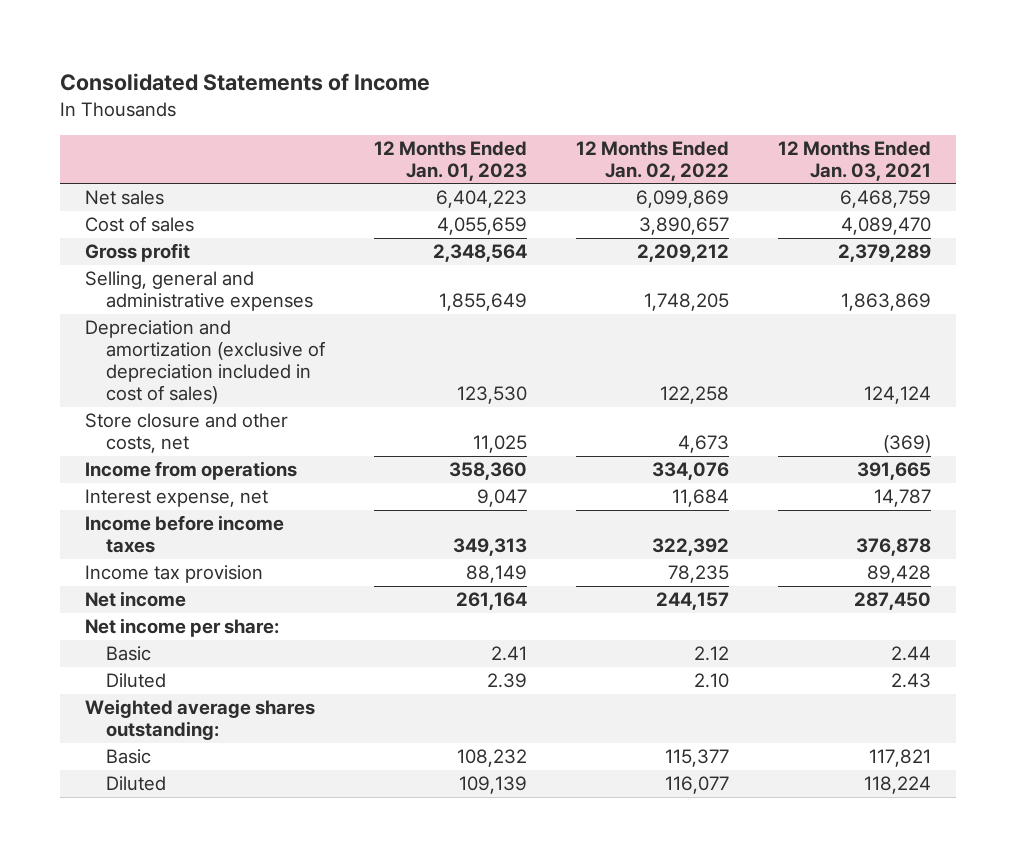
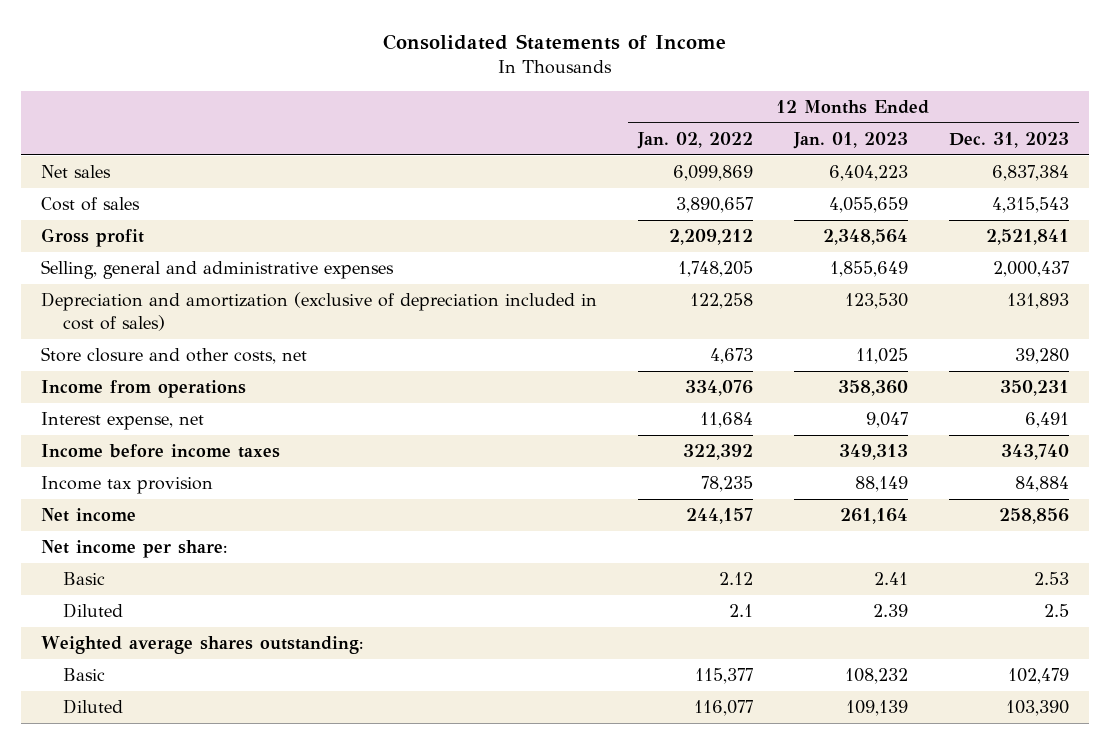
[778,140,932,181] 12 Months Ended Jan. 03, 2021 -> none
none -> [948,131,1069,148] Dec. 31, 2023
[694,673,730,689] 2.10 -> [728,604,753,618] 2.1

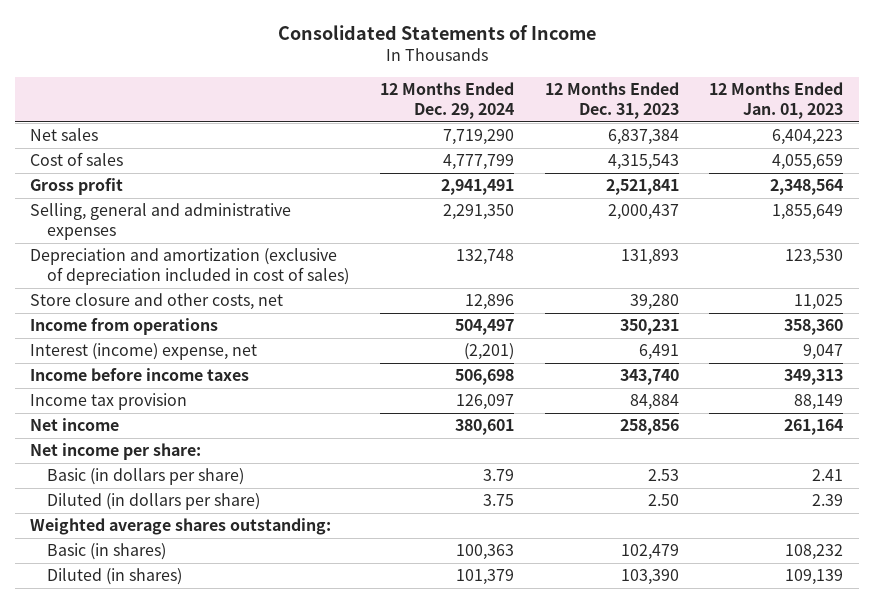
[636,131,753,149] Jan. 02, 2022 -> none
none -> [380,82,515,120] 12 Months Ended Dec. 29, 2024
[41,412,205,431] Interest expense, net -> [30,343,258,361] Interest (income) expense, net
[62,572,105,586] Basic -> [47,468,245,486] Basic (in dollars per share)
[62,603,123,619] Diluted -> [47,493,261,511] Diluted (in dollars per share)
[1043,604,1069,618] 2.5 -> [647,494,679,507] 2.50
[62,668,105,682] Basic -> [47,543,167,561] Basic (in shares)
[62,699,123,715] Diluted -> [47,568,183,586] Diluted (in shares)

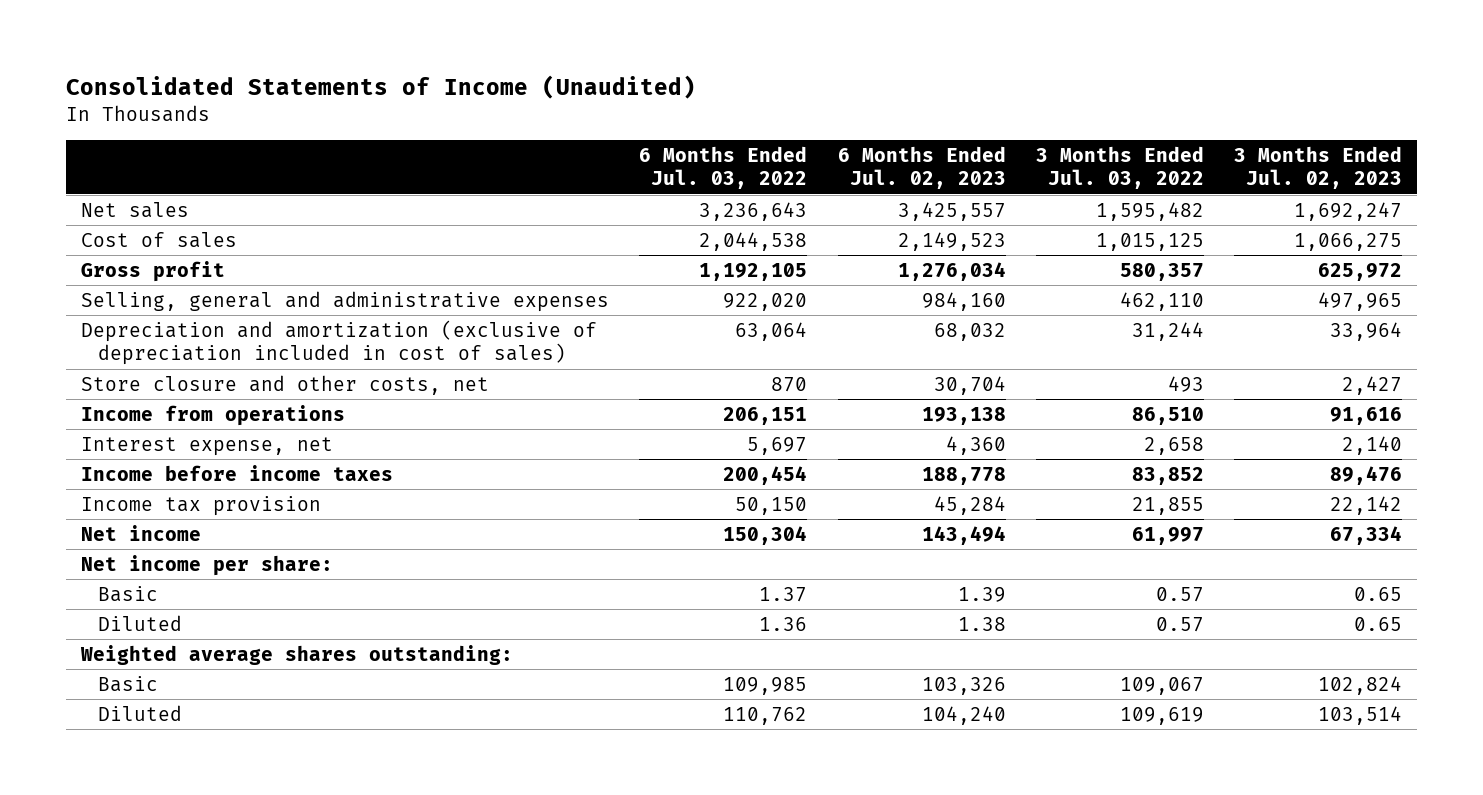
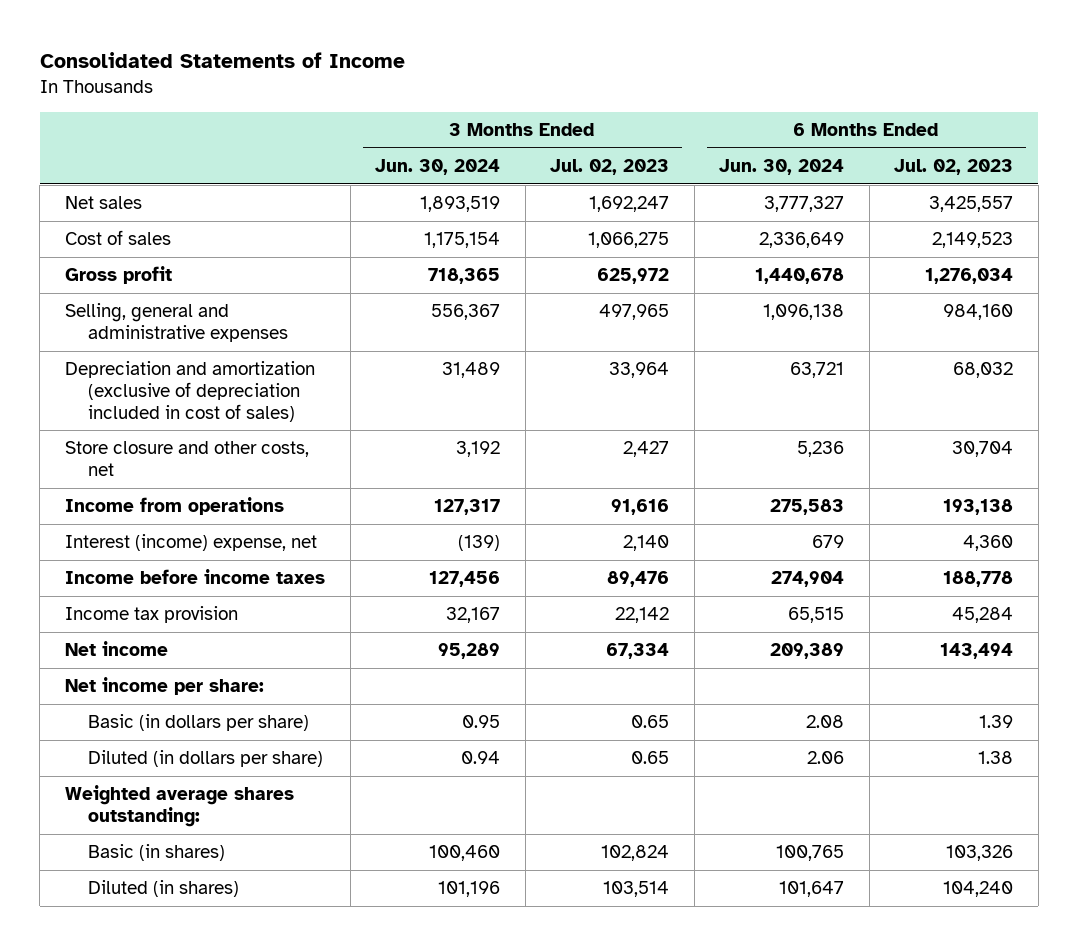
[66,75,697,100] Consolidated Statements of Income (Unaudited) -> [39,52,405,69] Consolidated Statements of Income
[639,145,808,190] 6 Months Ended Jul. 03, 2022 -> none
[1035,145,1204,190] 3 Months Ended Jul. 03, 2022 -> none
none -> [375,159,501,176] Jun. 30, 2024
none -> [719,159,845,176] Jun. 30, 2024
[81,436,334,456] Interest expense, net -> [64,534,317,552] Interest (income) expense, net
[98,585,159,602] Basic -> [87,714,309,732] Basic (in dollars per share)
[98,614,183,631] Diluted -> [87,750,323,768] Diluted (in dollars per share)
[98,675,159,692] Basic -> [87,844,225,862] Basic (in shares)
[98,704,183,721] Diluted -> [87,880,239,898] Diluted (in shares)

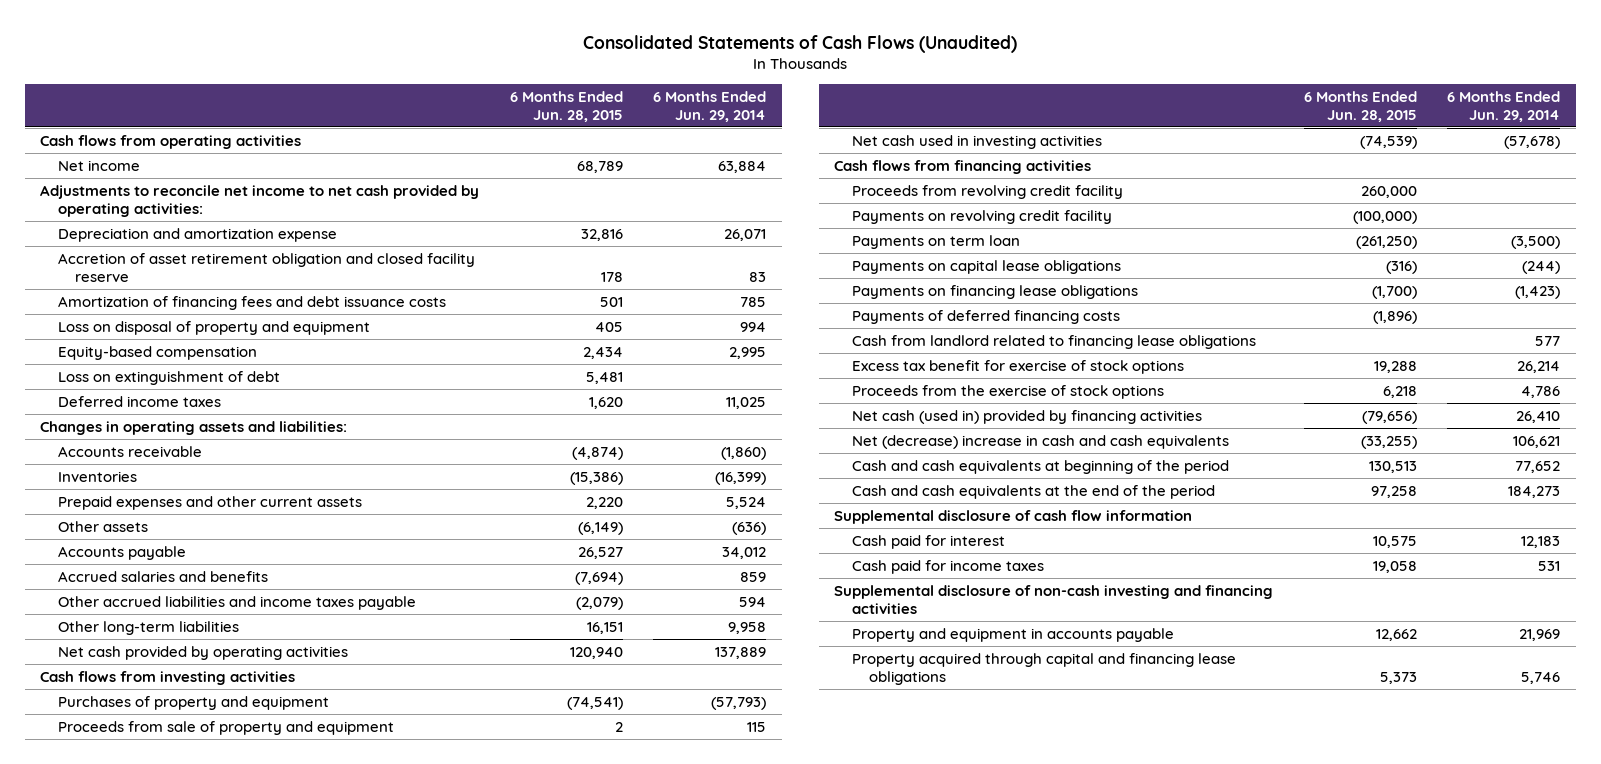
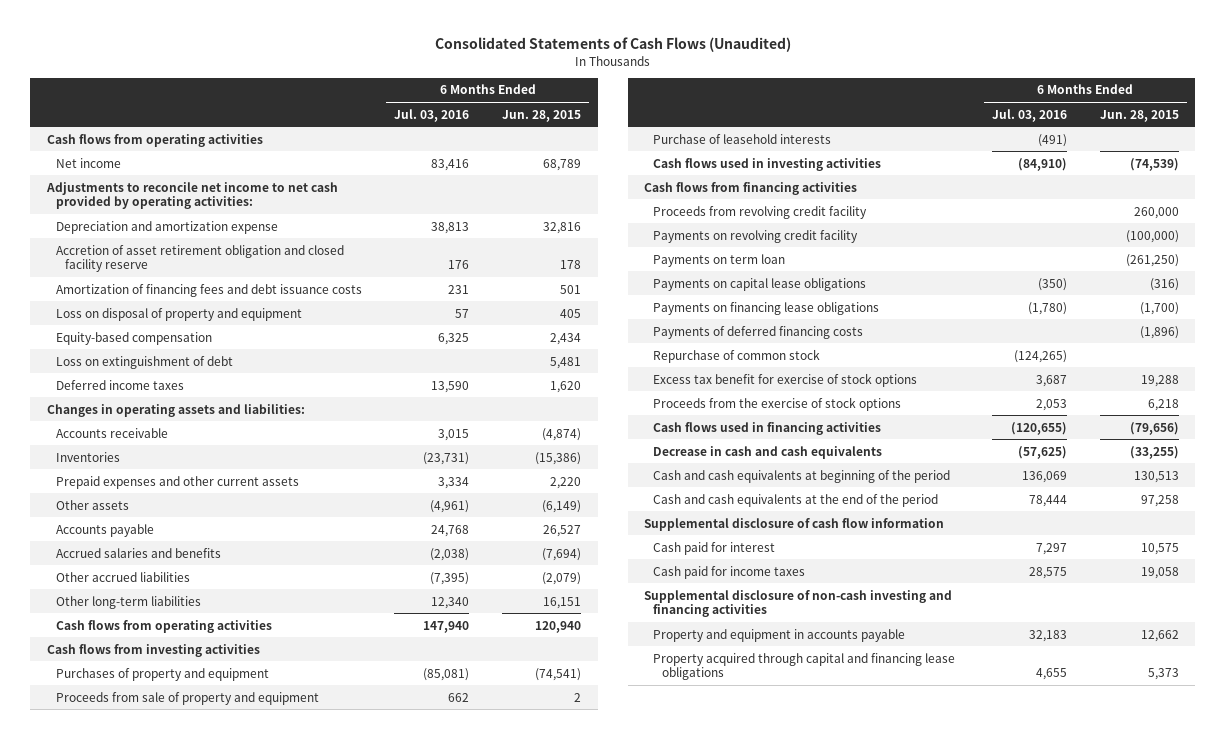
[653,90,767,122] 6 Months Ended Jun. 29, 2014 -> none
none -> [394,108,470,122] Jul. 03, 2016
[57,595,416,610] Other accrued liabilities and income taxes payable -> [55,571,190,582] Other accrued liabilities
[57,645,348,660] Net cash provided by operating activities -> [55,619,272,633] Cash flows from operating activities
none -> [653,133,832,144] Purchase of leasehold interests
[851,134,1102,149] Net cash used in investing activities -> [653,157,882,171] Cash flows used in investing activities
[851,334,1256,349] Cash from landlord related to financing lease obligations -> none
none -> [653,348,821,363] Repurchase of common stock
[851,409,1202,424] Net cash (used in) provided by financing activities -> [653,421,882,435] Cash flows used in financing activities
[851,434,1229,449] Net (decrease) increase in cash and cash equivalents -> [653,445,883,459] Decrease in cash and cash equivalents

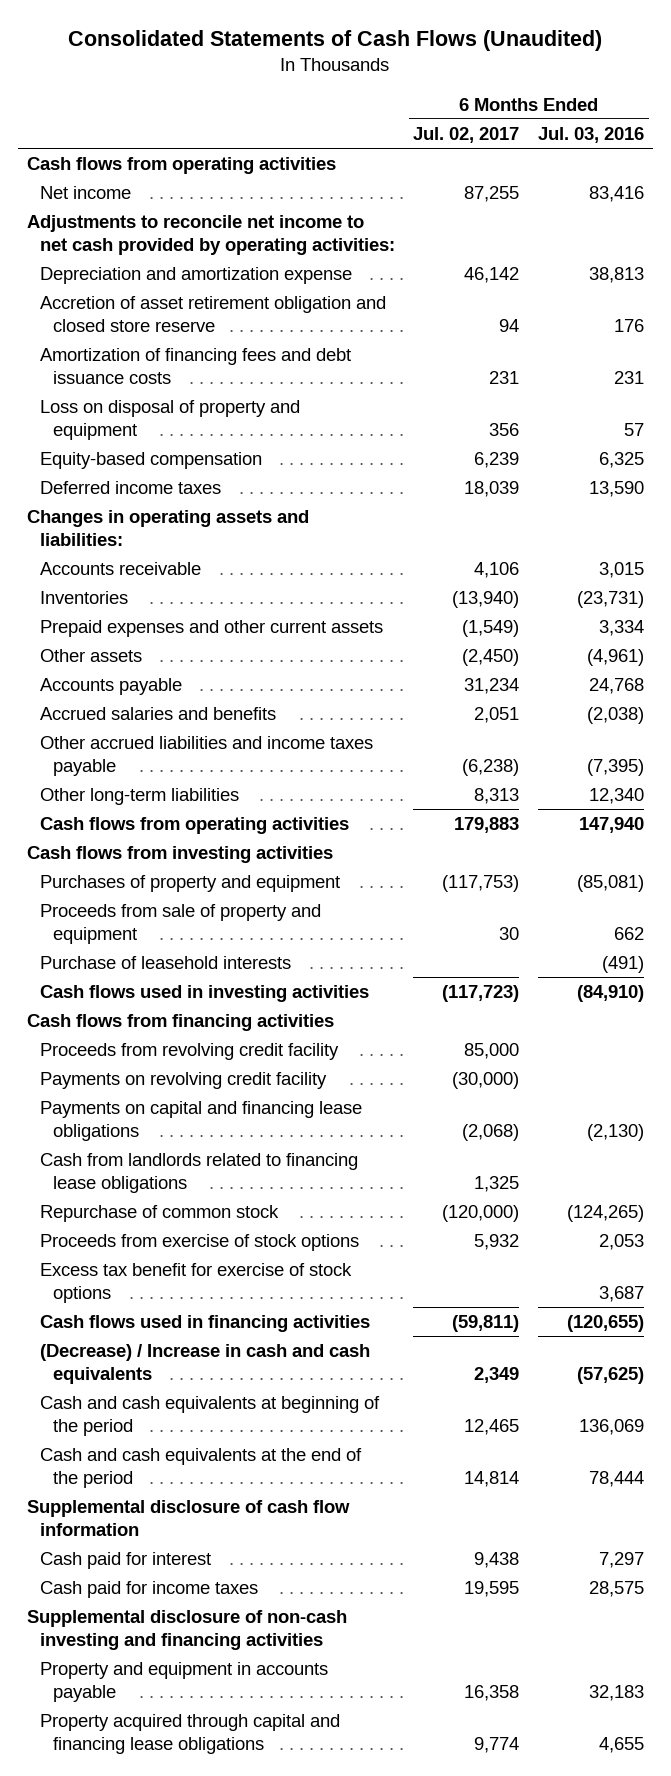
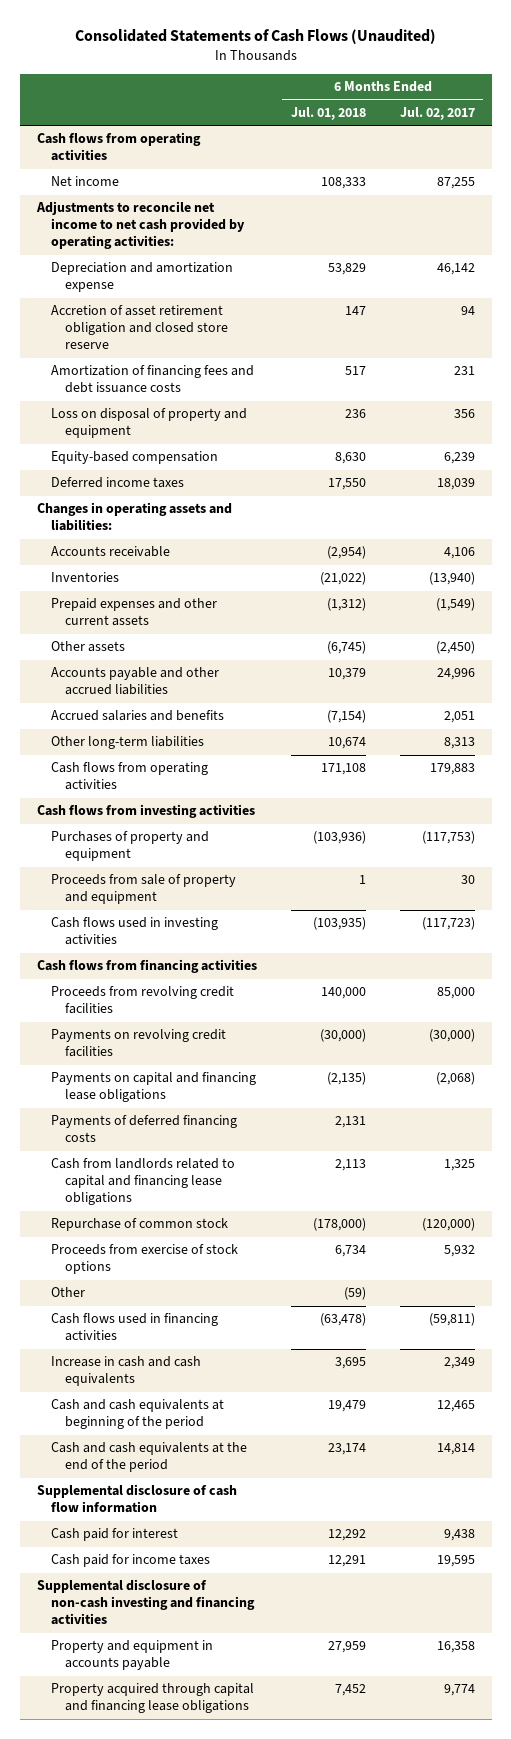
[538,126,645,143] Jul. 03, 2016 -> none
none -> [290,107,366,121] Jul. 01, 2018
[39,677,182,695] Accounts payable -> none
none -> [50,667,219,696] Accounts payable and other accrued liabilities
[39,735,373,776] Other accrued liabilities and income taxes payable -> none
[39,955,291,969] Purchase of leasehold interests -> none
[39,1042,339,1060] Proceeds from revolving credit facility -> [50,986,234,1015] Proceeds from revolving credit facilities
[39,1071,327,1089] Payments on revolving credit facility -> [50,1029,226,1058] Payments on revolving credit facilities
none -> [50,1115,237,1143] Payments of deferred financing costs
[39,1152,358,1193] Cash from landlords related to financing lease obligations -> [50,1158,235,1206] Cash from landlords related to capital and financing lease obligations
[39,1262,352,1303] Excess tax benefit for exercise of stock options -> none
none -> [50,1287,85,1298] Other
[39,1343,370,1384] (Decrease) / Increase in cash and cash equivalents -> [50,1356,201,1387] Increase in cash and cash equivalents

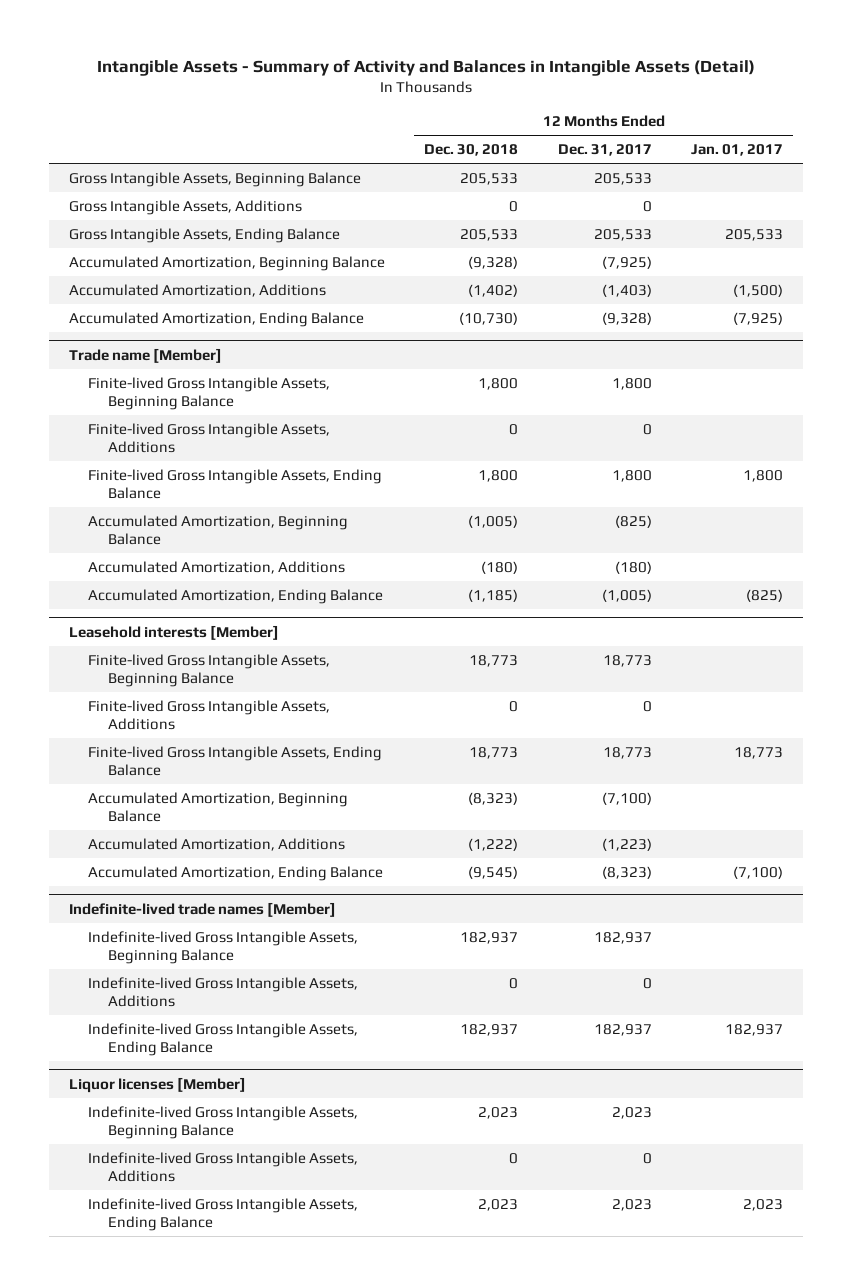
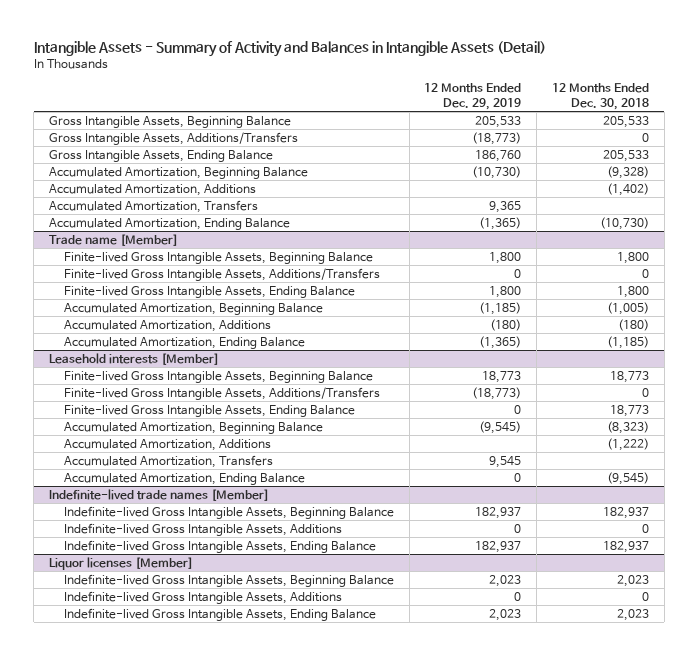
[557,144,652,157] Dec. 31, 2017 -> none
[691,144,784,157] Jan. 01, 2017 -> none
none -> [424,83,522,110] 12 Months Ended Dec. 29, 2019
[68,199,302,215] Gross Intangible Assets, Additions -> [48,131,298,145] Gross Intangible Assets, Additions/Transfers
none -> [48,199,258,213] Accumulated Amortization, Transfers
[88,422,331,453] Finite-lived Gross Intangible Assets, Additions -> [63,267,380,281] Finite-lived Gross Intangible Assets, Additions/Transfers
[88,699,331,730] Finite-lived Gross Intangible Assets, Additions -> [63,386,380,400] Finite-lived Gross Intangible Assets, Additions/Transfers
none -> [63,454,273,468] Accumulated Amortization, Transfers

